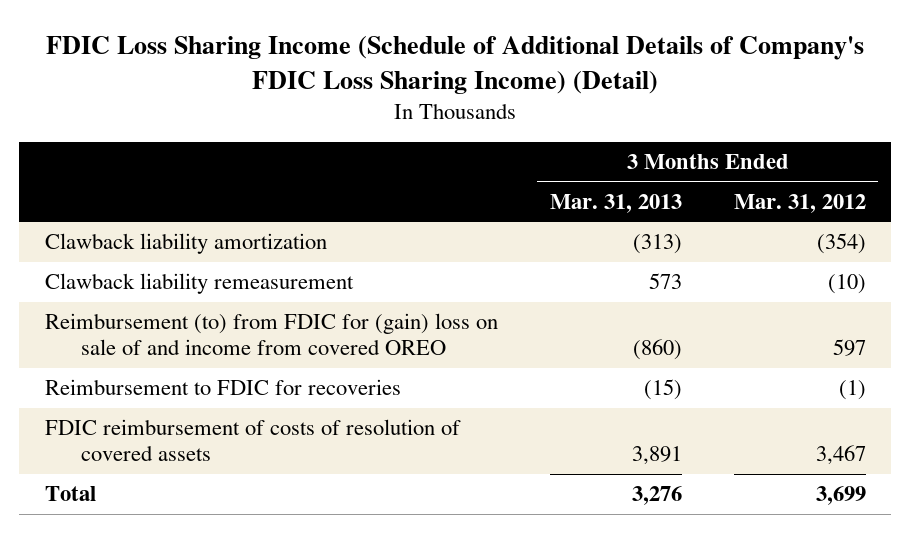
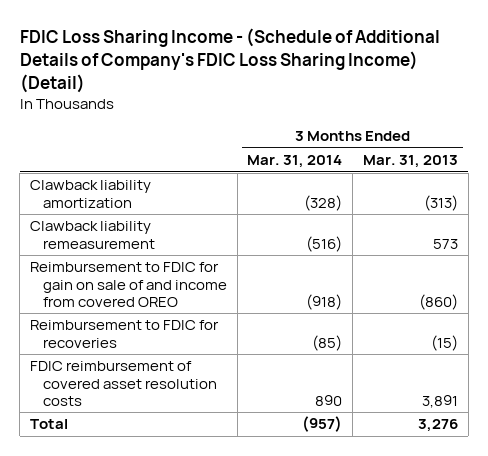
[46,35,865,94] FDIC Loss Sharing Income (Schedule of Additional Details of Company's FDIC Loss Sharing Income) (Detail) -> [19,27,440,93] FDIC Loss Sharing Income - (Schedule of Additional Details of Company's FDIC Loss Sharing Income) (Detail)
[733,193,866,213] Mar. 31, 2012 -> none
none -> [247,155,343,169] Mar. 31, 2014
[44,313,498,356] Reimbursement (to) from FDIC for (gain) loss on sale of and income from covered OREO -> [29,262,227,307] Reimbursement to FDIC for gain on sale of and income from covered OREO
[44,419,461,462] FDIC reimbursement of costs of resolution of covered assets -> [29,361,217,406] FDIC reimbursement of covered asset resolution costs

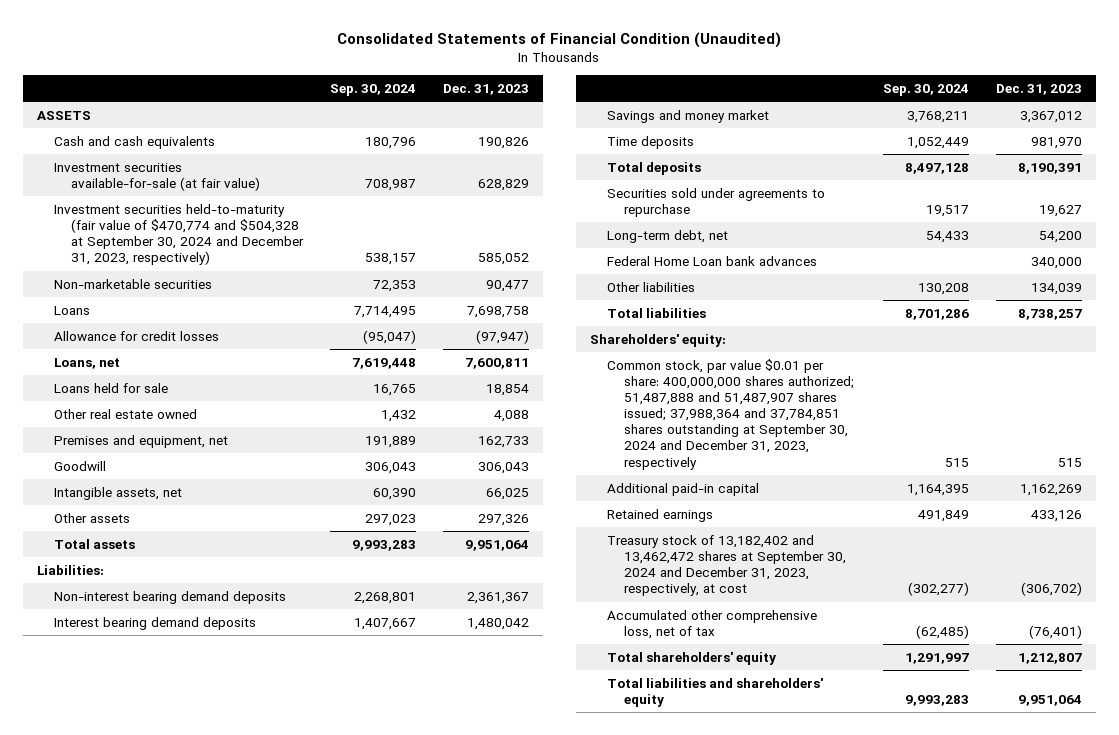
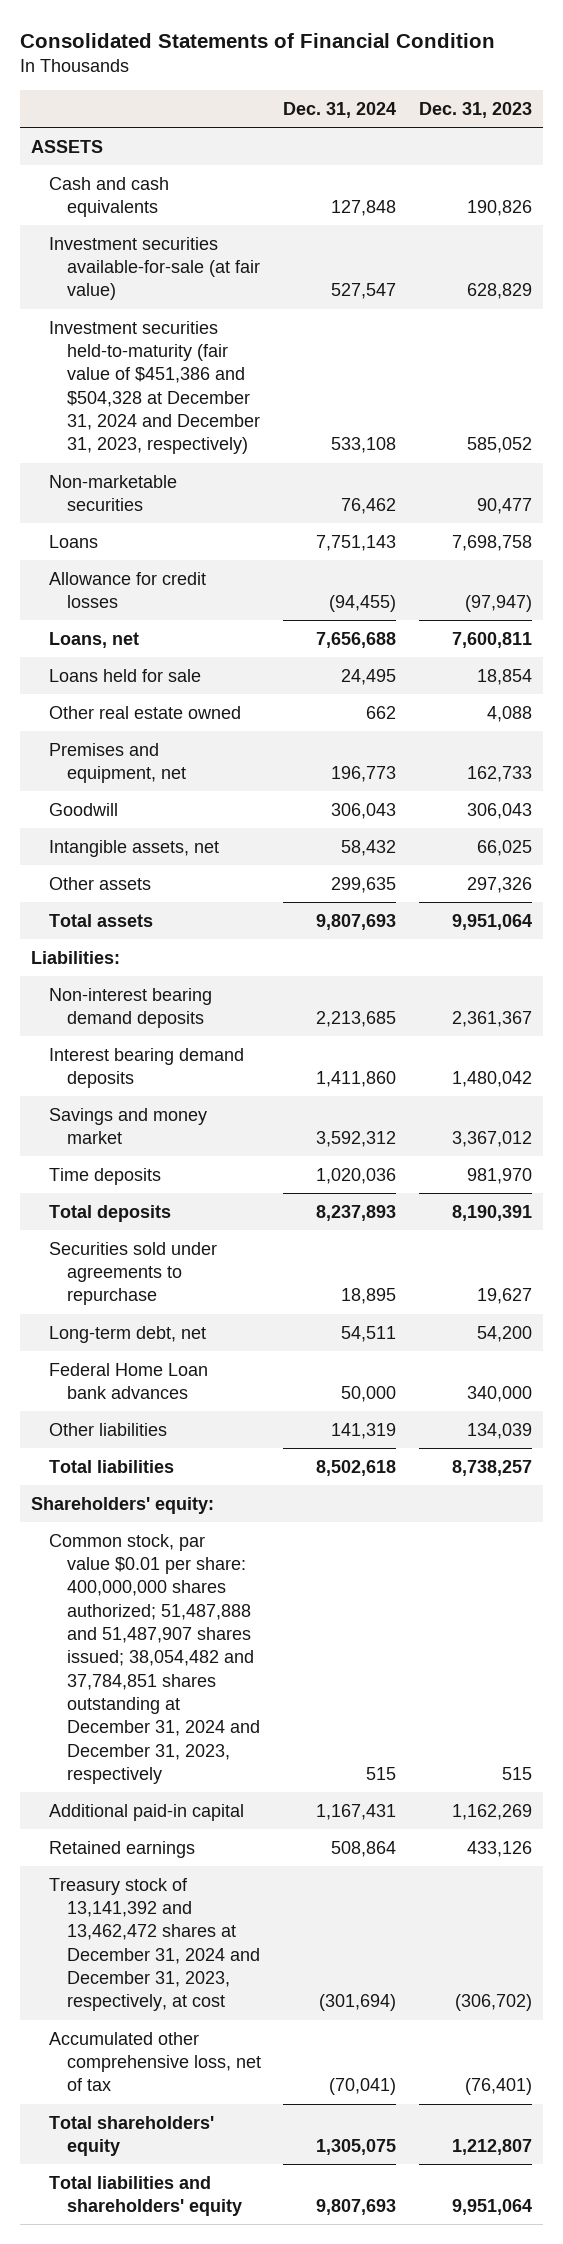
[337,31,782,48] Consolidated Statements of Financial Condition (Unaudited) -> [20,33,496,49] Consolidated Statements of Financial Condition
[330,83,417,96] Sep. 30, 2024 -> none
none -> [283,101,397,118] Dec. 31, 2024
[53,203,305,266] Investment securities held-to-maturity (fair value of $470,774 and $504,328 at September 30, 2024 and December 31, 2023, respectively) -> [49,320,260,455] Investment securities held-to-maturity (fair value of $451,386 and $504,328 at December 31, 2024 and December 31, 2023, respectively)
[606,358,855,470] Common stock, par value $0.01 per share: 400,000,000 shares authorized; 51,487,888 and 51,487,907 shares issued; 37,988,364 and 37,784,851 shares outstanding at September 30, 2024 and December 31, 2023, respectively -> [49,1533,260,1784] Common stock, par value $0.01 per share: 400,000,000 shares authorized; 51,487,888 and 51,487,907 shares issued; 38,054,482 and 37,784,851 shares outstanding at December 31, 2024 and December 31, 2023, respectively
[606,534,847,597] Treasury stock of 13,182,402 and 13,462,472 shares at September 30, 2024 and December 31, 2023, respectively, at cost -> [49,1877,260,2012] Treasury stock of 13,141,392 and 13,462,472 shares at December 31, 2024 and December 31, 2023, respectively, at cost

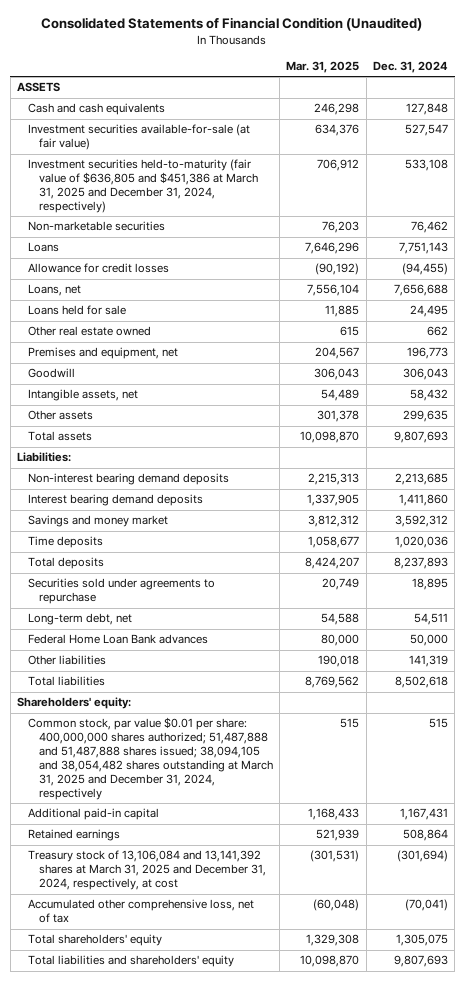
[20,33,496,49] Consolidated Statements of Financial Condition -> [41,17,423,32] Consolidated Statements of Financial Condition (Unaudited)
[418,101,532,118] Dec. 31, 2023 -> none
none -> [286,61,360,74] Mar. 31, 2025
[49,320,260,455] Investment securities held-to-maturity (fair value of $451,386 and $504,328 at December 31, 2024 and December 31, 2023, respectively) -> [27,159,258,214] Investment securities held-to-maturity (fair value of $636,805 and $451,386 at March 31, 2025 and December 31, 2024, respectively)
[49,1362,209,1399] Federal Home Loan bank advances -> [27,634,208,645] Federal Home Loan Bank advances
[49,1533,260,1784] Common stock, par value $0.01 per share: 400,000,000 shares authorized; 51,487,888 and 51,487,907 shares issued; 38,054,482 and 37,784,851 shares outstanding at December 31, 2024 and December 31, 2023, respectively -> [27,717,273,801] Common stock, par value $0.01 per share: 400,000,000 shares authorized; 51,487,888 and 51,487,888 shares issued; 38,094,105 and 38,054,482 shares outstanding at March 31, 2025 and December 31, 2024, respectively
[49,1877,260,2012] Treasury stock of 13,141,392 and 13,462,472 shares at December 31, 2024 and December 31, 2023, respectively, at cost -> [27,850,266,891] Treasury stock of 13,106,084 and 13,141,392 shares at March 31, 2025 and December 31, 2024, respectively, at cost

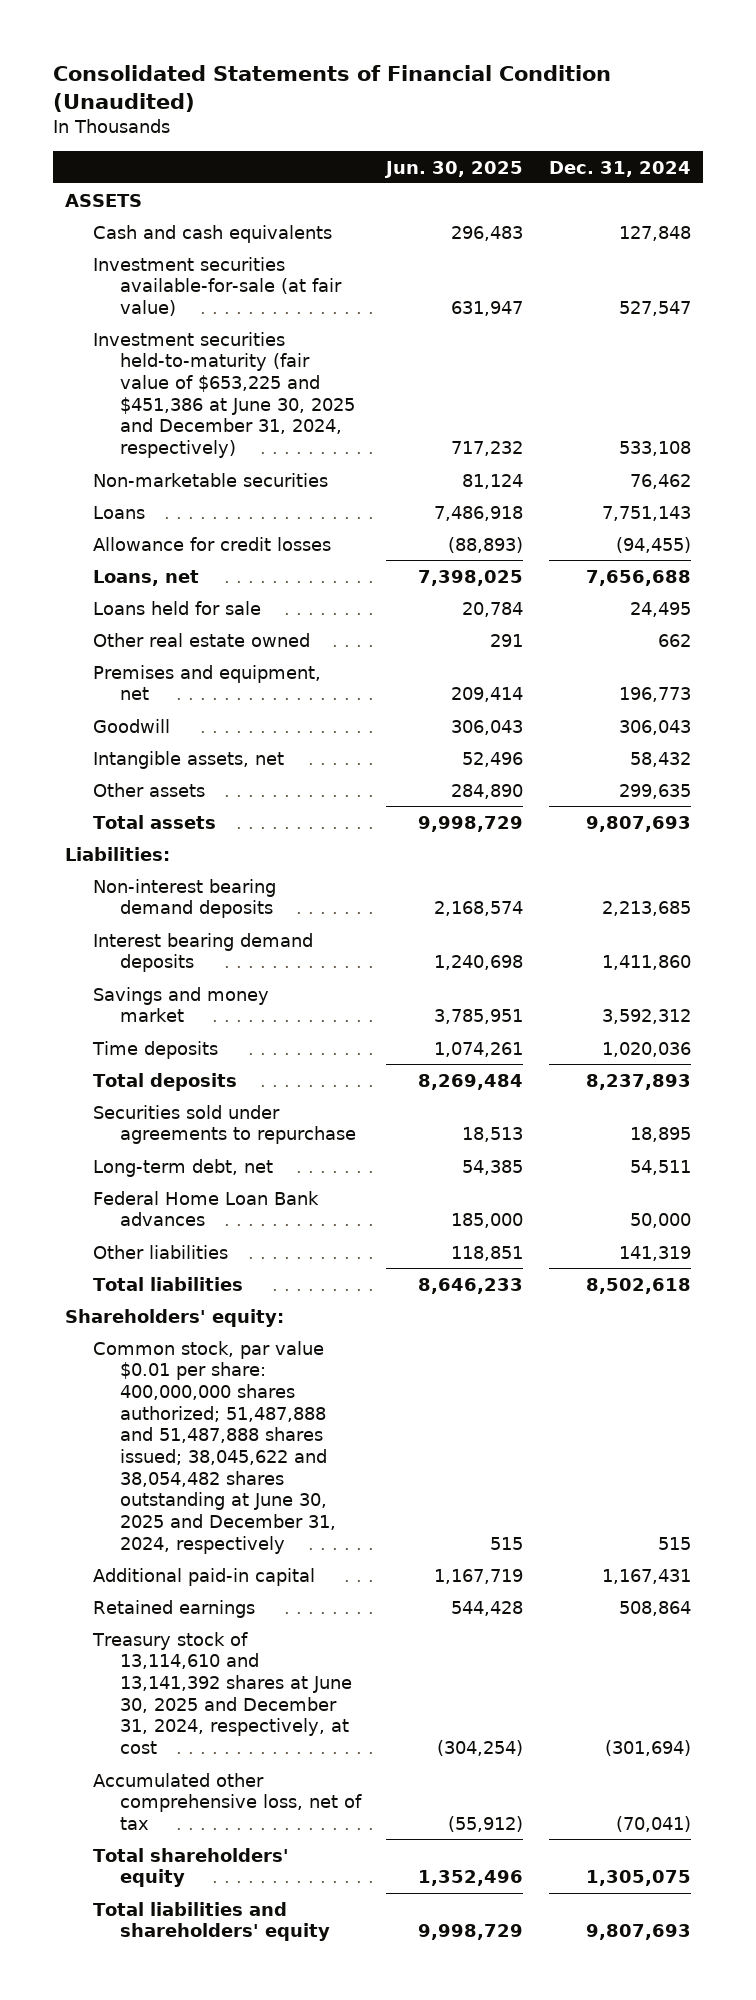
[286,61,360,74] Mar. 31, 2025 -> none
none -> [384,160,524,178] Jun. 30, 2025
[27,159,258,214] Investment securities held-to-maturity (fair value of $636,805 and $451,386 at March 31, 2025 and December 31, 2024, respectively) -> [92,331,356,459] Investment securities held-to-maturity (fair value of $653,225 and $451,386 at June 30, 2025 and December 31, 2024, respectively)
[27,717,273,801] Common stock, par value $0.01 per share: 400,000,000 shares authorized; 51,487,888 and 51,487,888 shares issued; 38,094,105 and 38,054,482 shares outstanding at March 31, 2025 and December 31, 2024, respectively -> [92,1340,337,1554] Common stock, par value $0.01 per share: 400,000,000 shares authorized; 51,487,888 and 51,487,888 shares issued; 38,045,622 and 38,054,482 shares outstanding at June 30, 2025 and December 31, 2024, respectively
[27,850,266,891] Treasury stock of 13,106,084 and 13,141,392 shares at March 31, 2025 and December 31, 2024, respectively, at cost -> [91,1631,353,1755] Treasury stock of 13,114,610 and 13,141,392 shares at June 30, 2025 and December 31, 2024, respectively, at cost

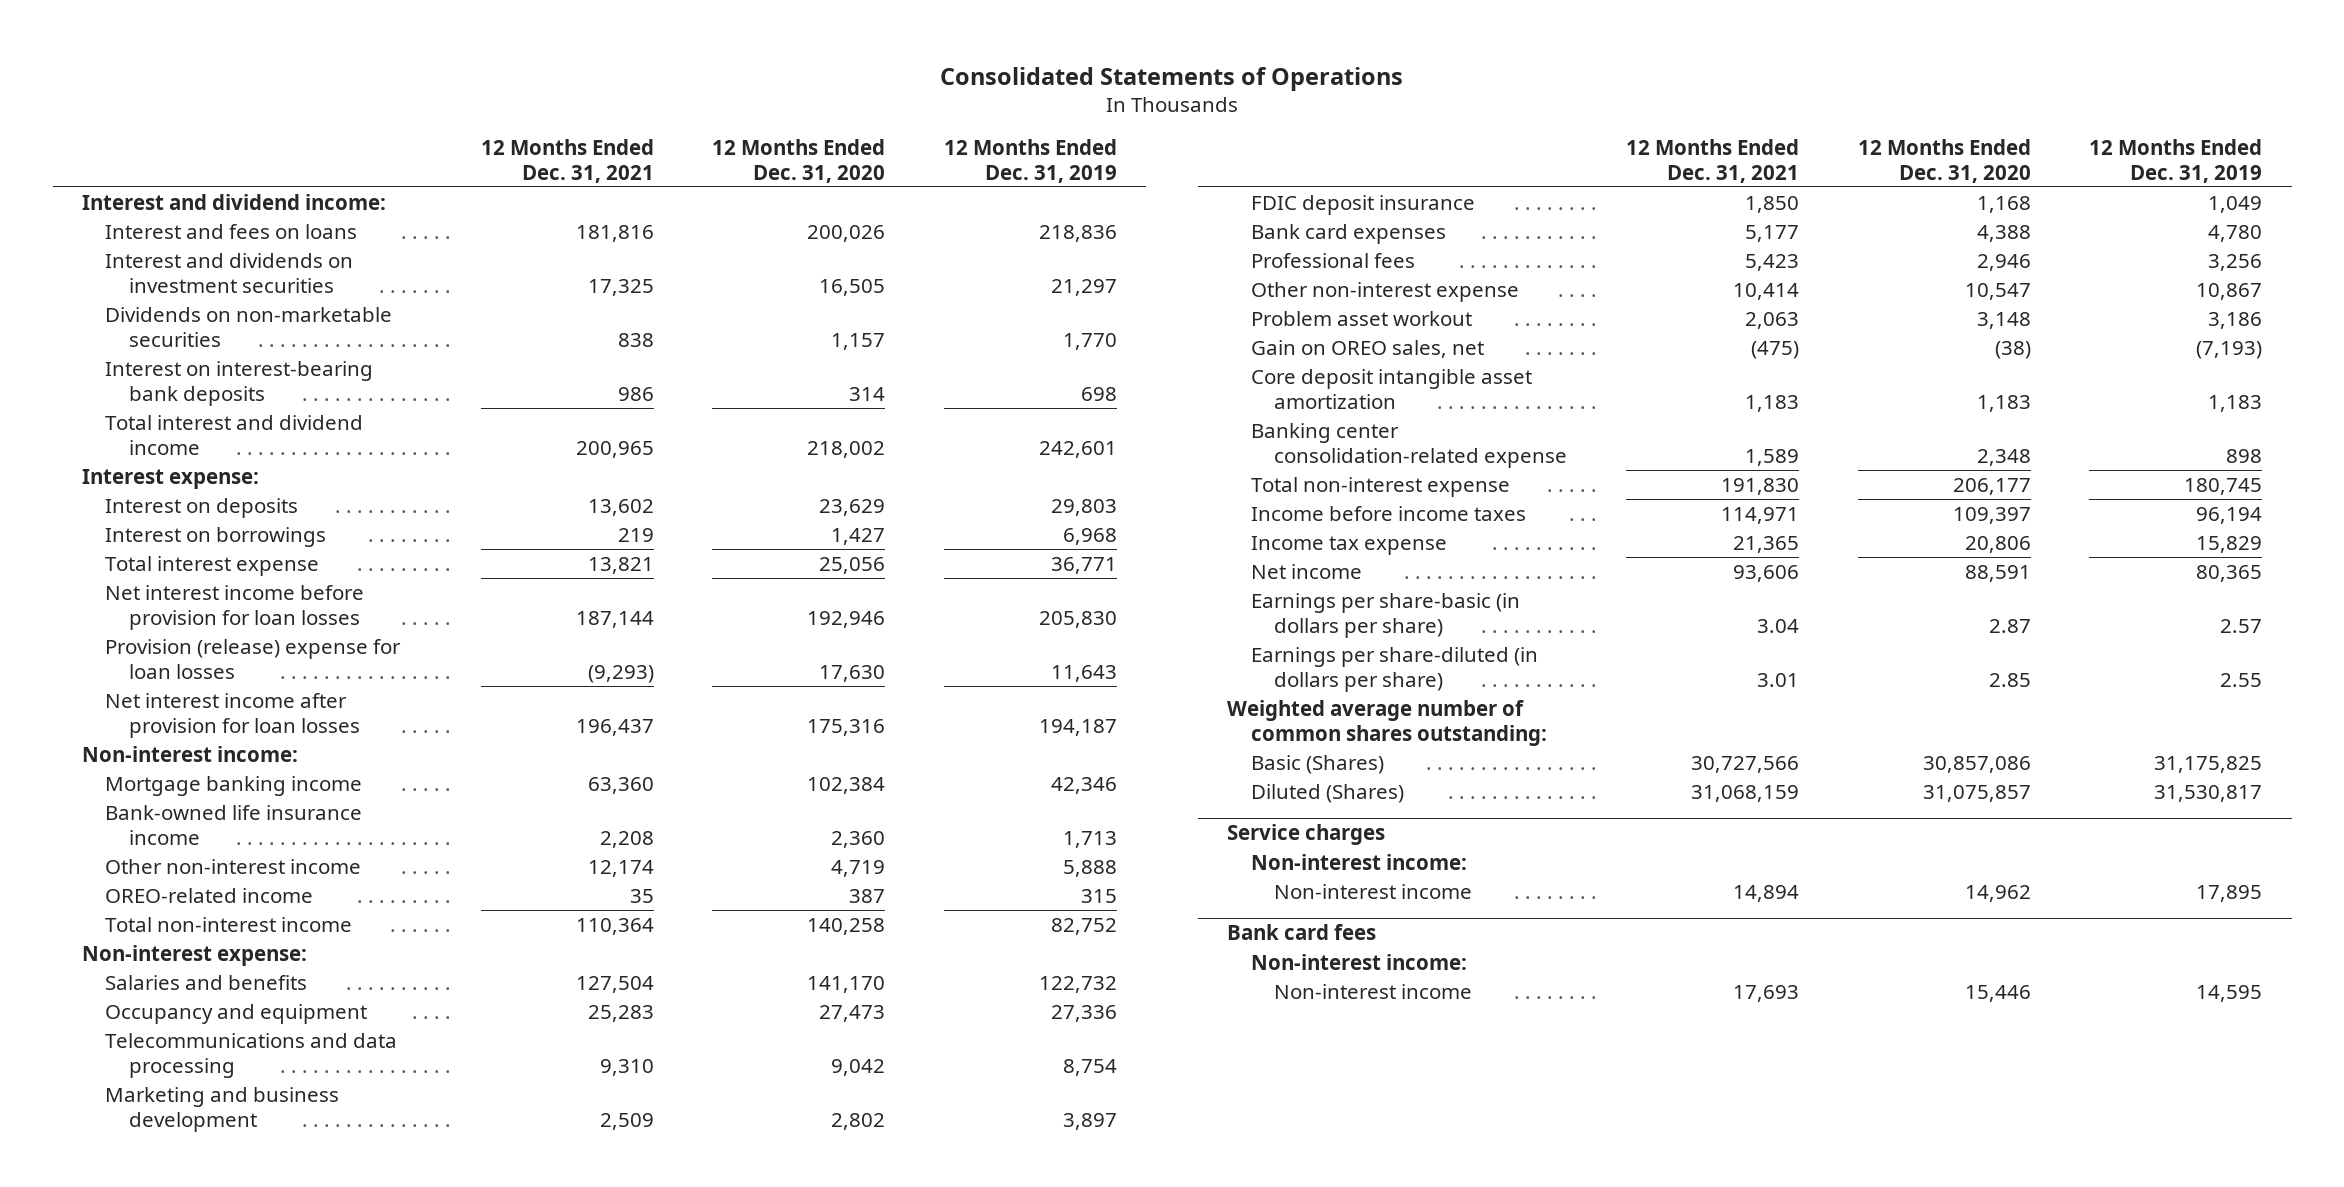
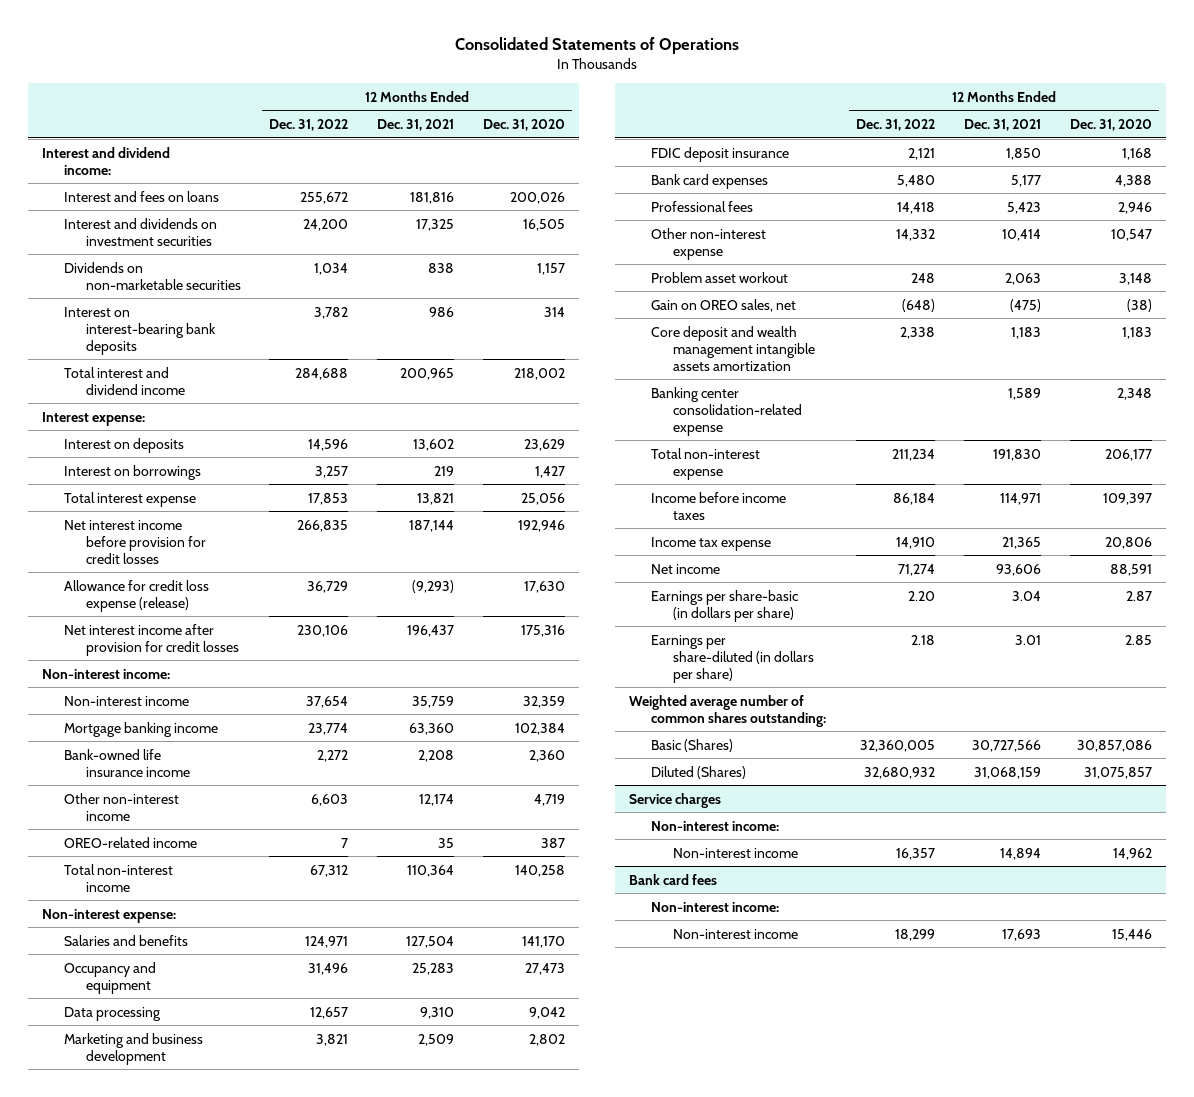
[943,139,1117,183] 12 Months Ended Dec. 31, 2019 -> none
none -> [269,119,349,132] Dec. 31, 2022
[105,585,365,630] Net interest income before provision for loan losses -> [63,519,206,564] Net interest income before provision for credit losses
[105,639,402,679] Provision (release) expense for loan losses -> [63,579,209,612] Allowance for credit loss expense (release)
[105,693,360,738] Net interest income after provision for loan losses -> [63,623,239,656] Net interest income after provision for credit losses
none -> [63,695,189,706] Non-interest income
[105,1033,398,1078] Telecommunications and data processing -> [63,1006,161,1021] Data processing
[1250,369,1532,409] Core deposit intangible asset amortization -> [650,325,815,371] Core deposit and wealth management intangible assets amortization

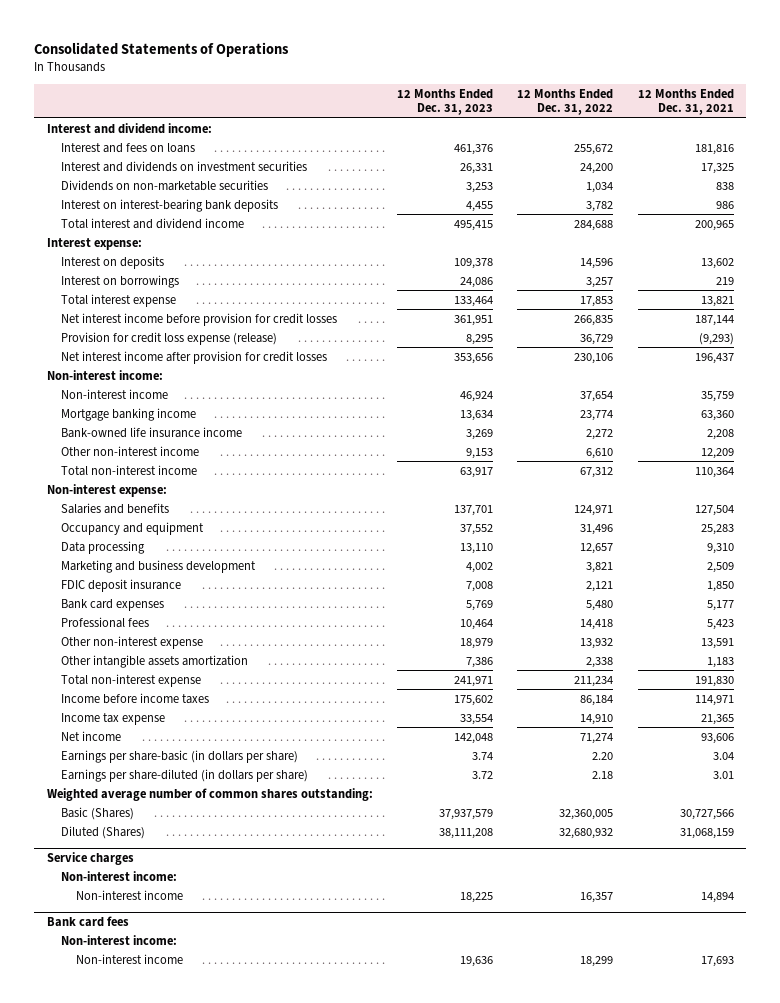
[482,119,565,132] Dec. 31, 2020 -> none
none -> [397,88,494,116] 12 Months Ended Dec. 31, 2023
[63,579,209,612] Allowance for credit loss expense (release) -> [61,331,278,345] Provision for credit loss expense (release)
[63,836,197,848] OREO-related income -> none
[311,793,349,806] 6,603 -> [586,447,614,459] 6,610
[419,793,455,806] 12,174 -> [700,447,734,459] 12,209
[650,271,788,283] Problem asset workout -> none
[650,298,796,312] Gain on OREO sales, net -> none
[650,386,802,436] Banking center consolidation-related expense -> none
[896,228,936,241] 14,332 -> [580,637,614,649] 13,932
[1002,228,1042,241] 10,414 -> [700,637,734,649] 13,591
[650,325,815,371] Core deposit and wealth management intangible assets amortization -> [61,654,249,668] Other intangible assets amortization

